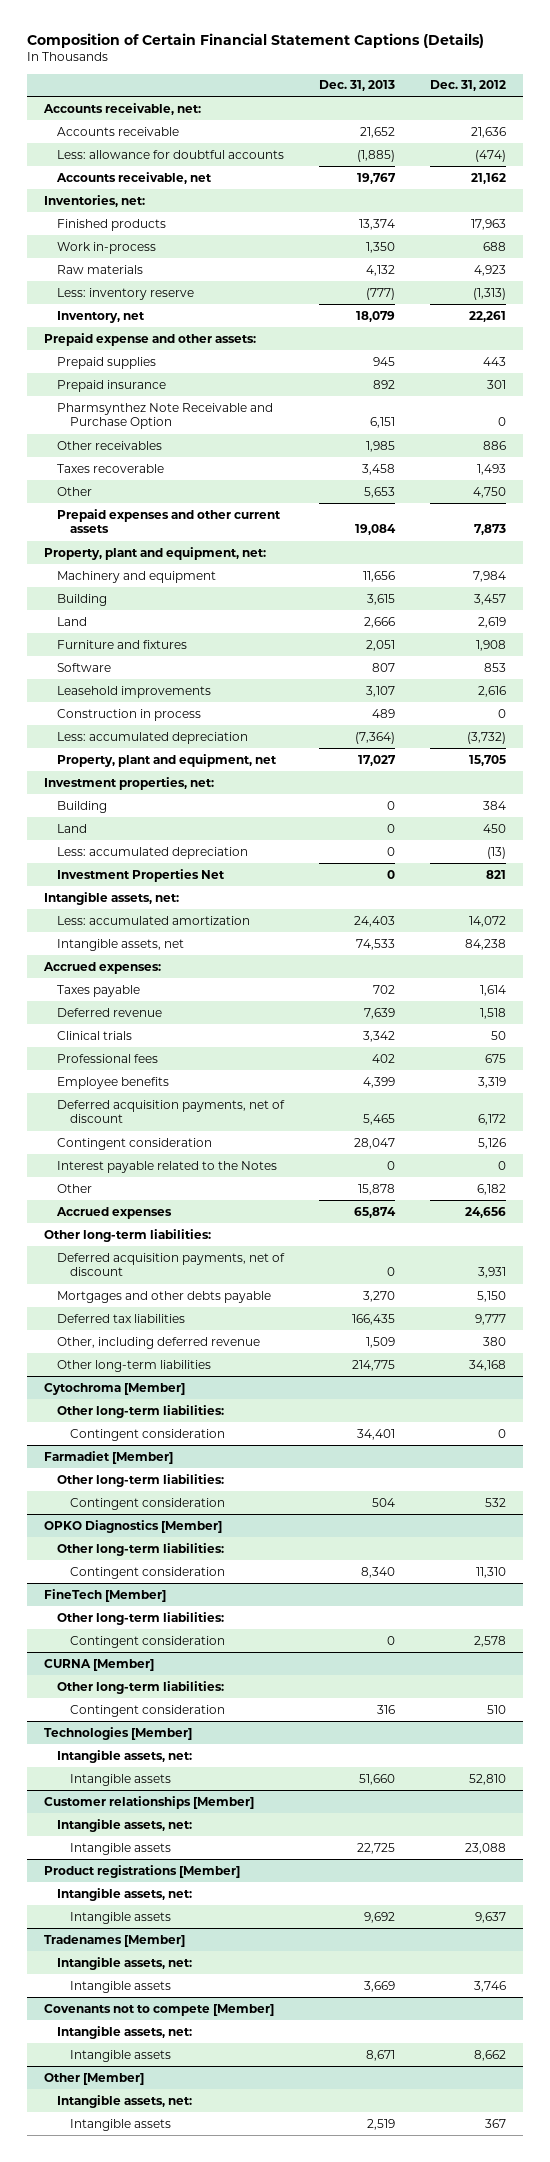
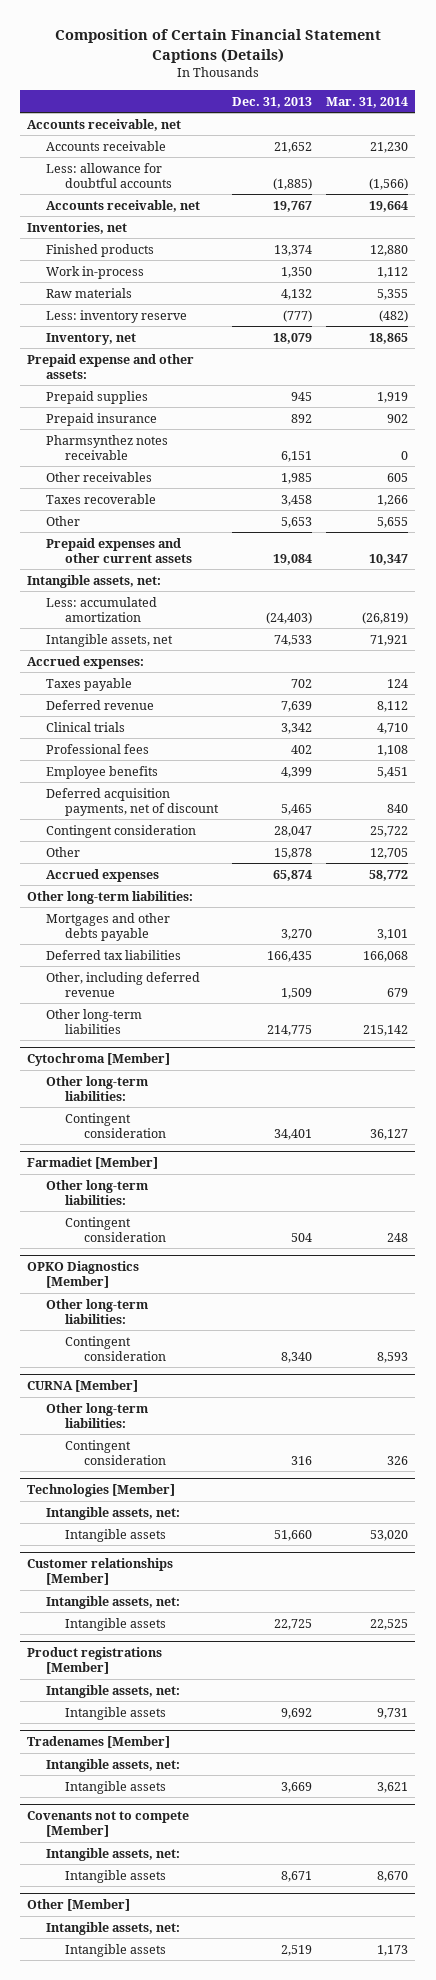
[429,80,506,92] Dec. 31, 2012 -> none
none -> [326,96,409,108] Mar. 31, 2014
[42,102,201,115] Accounts receivable, net: -> [27,118,182,131] Accounts receivable, net
[43,194,145,207] Inventories, net: -> [27,221,128,234] Inventories, net
[56,402,273,430] Pharmsynthez Note Receivable and Purchase Option -> [46,434,169,460] Pharmsynthez notes receivable
[43,546,266,560] Property, plant and equipment, net: -> none
[56,570,216,583] Machinery and equipment -> none
[56,593,107,606] Building -> none
[56,616,87,626] Land -> none
[56,639,187,649] Furniture and fixtures -> none
[56,662,111,672] Software -> none
[56,685,211,698] Leasehold improvements -> none
[56,708,201,721] Construction in process -> none
[56,731,248,744] Less: accumulated depreciation -> none
[56,753,277,767] Property, plant and equipment, net -> none
[43,776,214,790] Investment properties, net: -> none
[56,800,107,813] Building -> none
[56,823,87,833] Land -> none
[56,846,248,859] Less: accumulated depreciation -> none
[56,868,225,882] Investment Properties Net -> none
[353,915,395,927] 24,403 -> [266,611,313,624] (24,403)
[56,1160,277,1173] Interest payable related to the Notes -> none
[56,1252,285,1277] Deferred acquisition payments, net of discount -> none
[43,1588,166,1602] FineTech [Member] -> none
[56,1611,224,1625] Other long-term liabilities: -> none
[69,1635,225,1648] Contingent consideration -> none

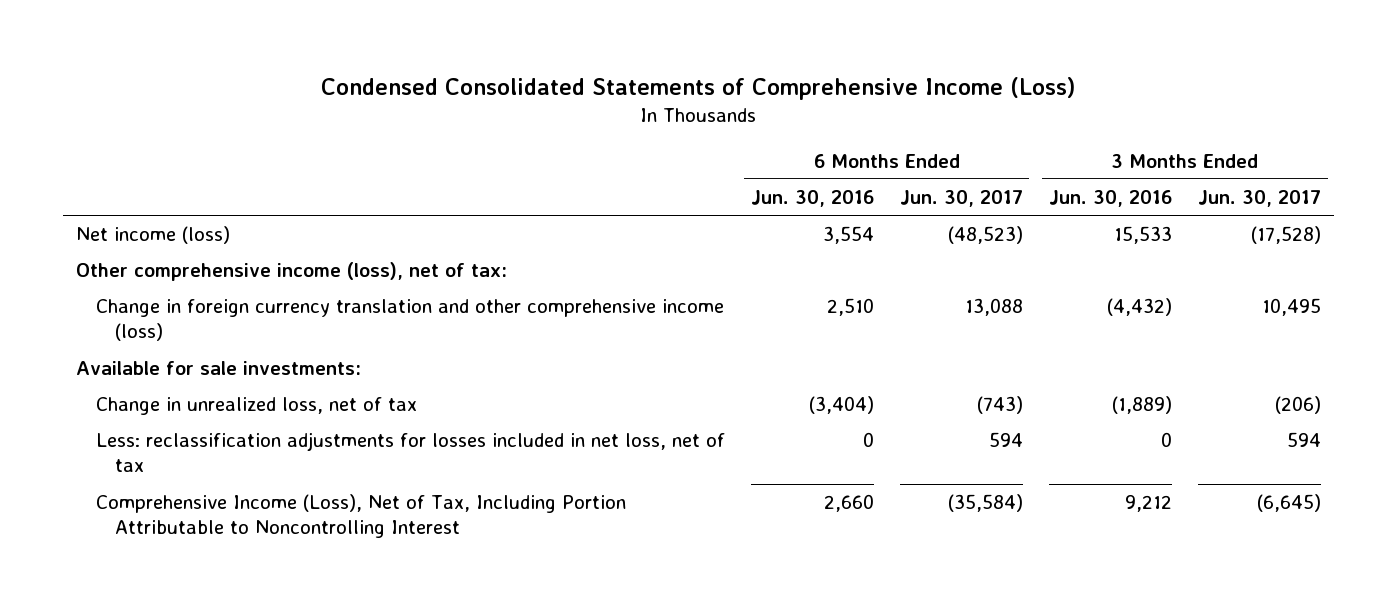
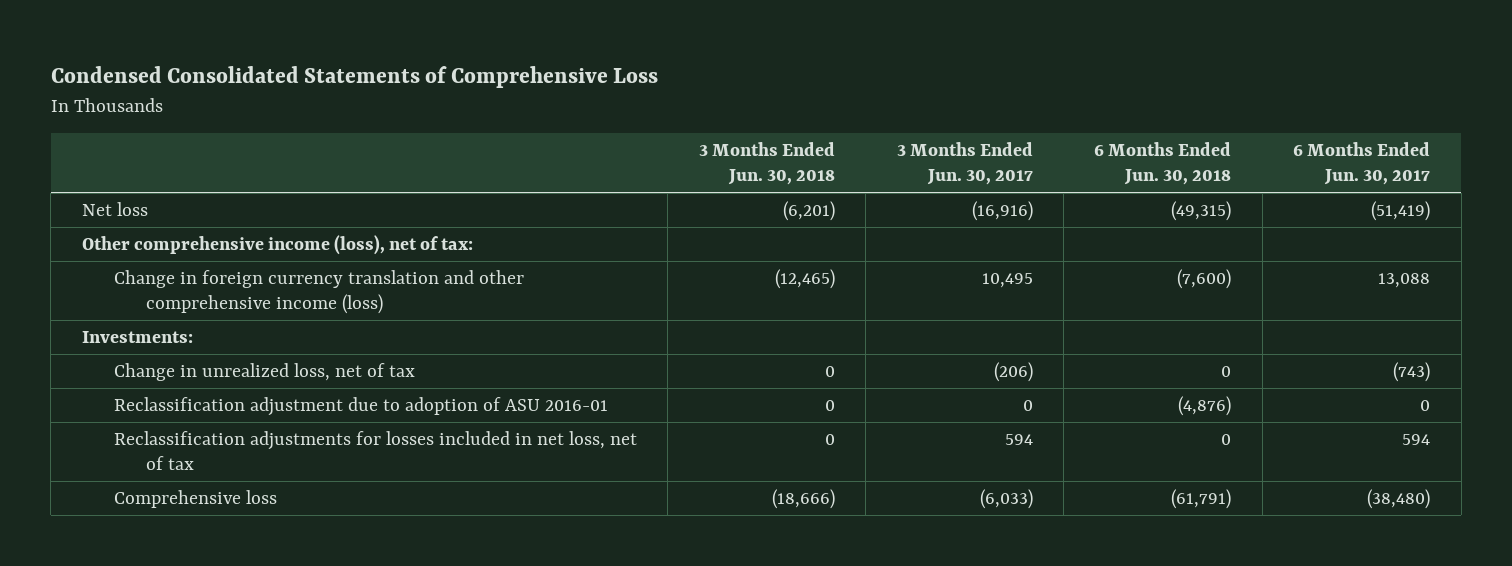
[321,76,1076,100] Condensed Consolidated Statements of Comprehensive Income (Loss) -> [50,66,658,89] Condensed Consolidated Statements of Comprehensive Loss
[750,189,874,207] Jun. 30, 2016 -> none
[1048,189,1172,207] Jun. 30, 2016 -> none
none -> [698,142,835,186] 3 Months Ended Jun. 30, 2018
none -> [1094,142,1232,186] 6 Months Ended Jun. 30, 2018
[75,226,230,245] Net income (loss) -> [81,202,148,217] Net loss
[947,226,1023,245] (48,523) -> [1371,201,1431,222] (51,419)
[1251,226,1322,245] (17,528) -> [971,201,1033,222] (16,916)
[75,361,361,376] Available for sale investments: -> [81,331,193,344] Investments:
[95,494,626,539] Comprehensive Income (Loss), Net of Tax, Including Portion Attributable to Noncontrolling Interest -> none
none -> [114,397,609,417] Reclassification adjustment due to adoption of ASU 2016-01
[95,432,725,473] Less: reclassification adjustments for losses included in net loss, net of tax -> [114,431,638,471] Reclassification adjustments for losses included in net loss, net of tax
none -> [114,490,278,509] Comprehensive loss

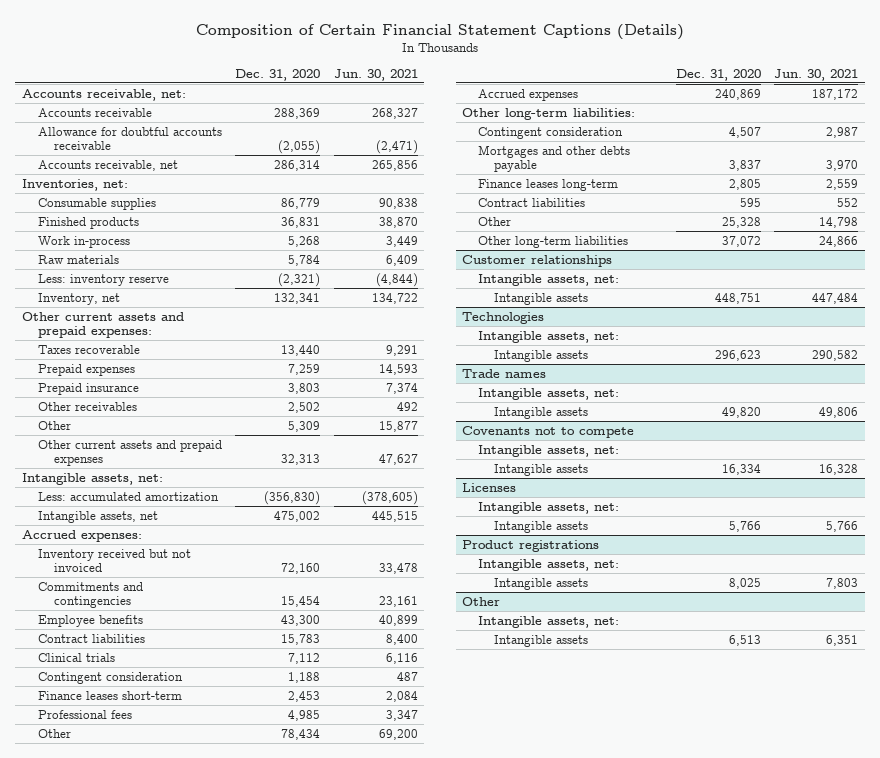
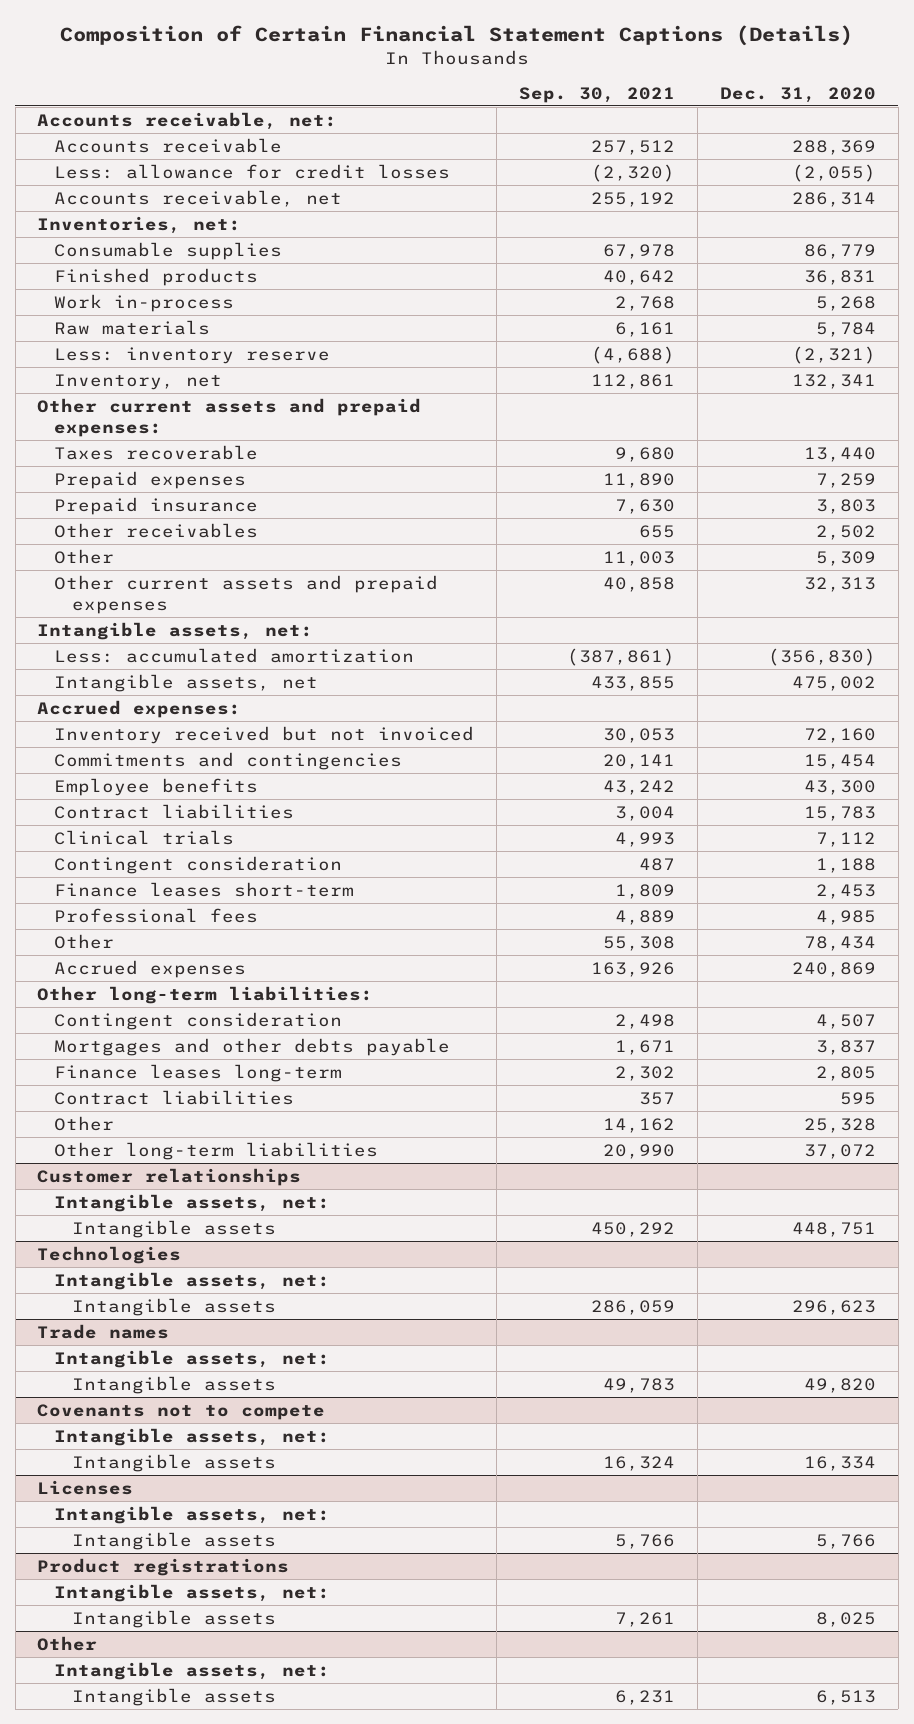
[333,68,418,81] Jun. 30, 2021 -> none
none -> [519,86,676,103] Sep. 30, 2021
[38,126,223,151] Allowance for doubtful accounts receivable -> [54,163,451,179] Less: allowance for credit losses

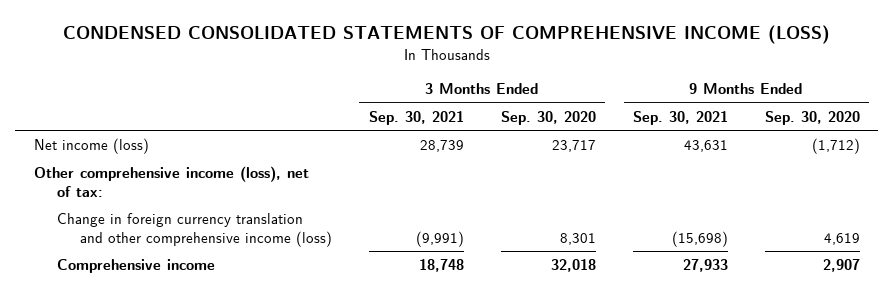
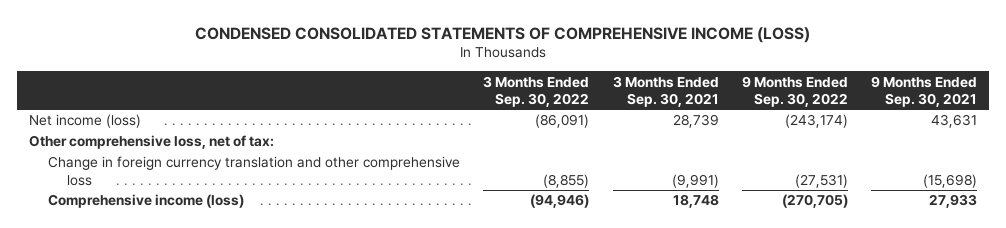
[500,110,596,125] Sep. 30, 2020 -> none
[764,110,860,125] Sep. 30, 2020 -> none
none -> [483,75,590,107] 3 Months Ended Sep. 30, 2022
none -> [741,75,848,107] 9 Months Ended Sep. 30, 2022
[33,166,309,197] Other comprehensive income (loss), net of tax: -> [28,135,274,150] Other comprehensive loss, net of tax:
[56,213,332,247] Change in foreign currency translation and other comprehensive income (loss) -> [48,156,461,186] Change in foreign currency translation and other comprehensive loss
[56,259,215,274] Comprehensive income -> [48,194,245,209] Comprehensive income (loss)

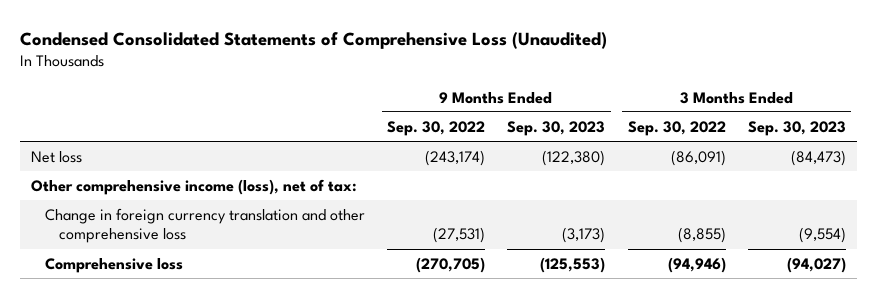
[194,26,810,43] CONDENSED CONSOLIDATED STATEMENTS OF COMPREHENSIVE INCOME (LOSS) -> [19,31,607,49] Condensed Consolidated Statements of Comprehensive Loss (Unaudited)
[612,75,719,107] 3 Months Ended Sep. 30, 2021 -> none
[871,75,978,107] 9 Months Ended Sep. 30, 2021 -> none
none -> [507,121,606,137] Sep. 30, 2023
none -> [747,121,846,137] Sep. 30, 2023
[28,114,141,129] Net income (loss) -> [30,151,82,164] Net loss
[28,135,274,150] Other comprehensive loss, net of tax: -> [30,179,357,196] Other comprehensive income (loss), net of tax:
[48,194,245,209] Comprehensive income (loss) -> [45,258,184,274] Comprehensive loss

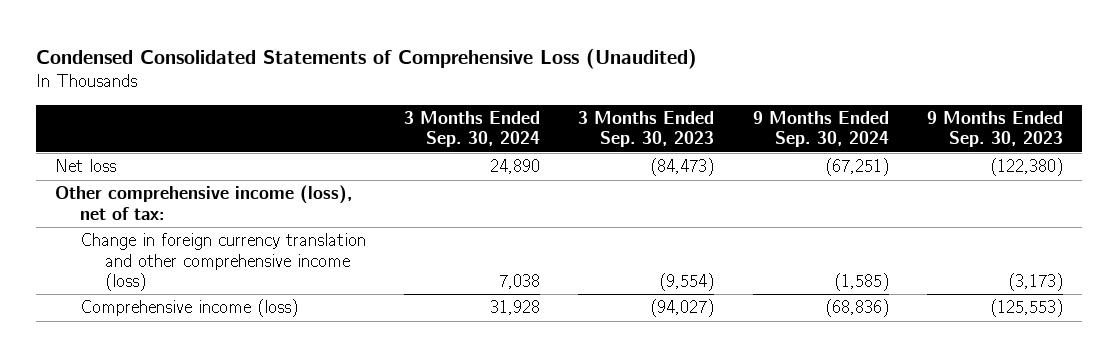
[387,121,486,137] Sep. 30, 2022 -> none
[627,121,726,137] Sep. 30, 2022 -> none
none -> [404,110,541,148] 3 Months Ended Sep. 30, 2024
none -> [752,110,889,148] 9 Months Ended Sep. 30, 2024
[45,208,366,244] Change in foreign currency translation and other comprehensive loss -> [80,233,367,292] Change in foreign currency translation and other comprehensive income (loss)
[45,258,184,274] Comprehensive loss -> [80,299,299,318] Comprehensive income (loss)

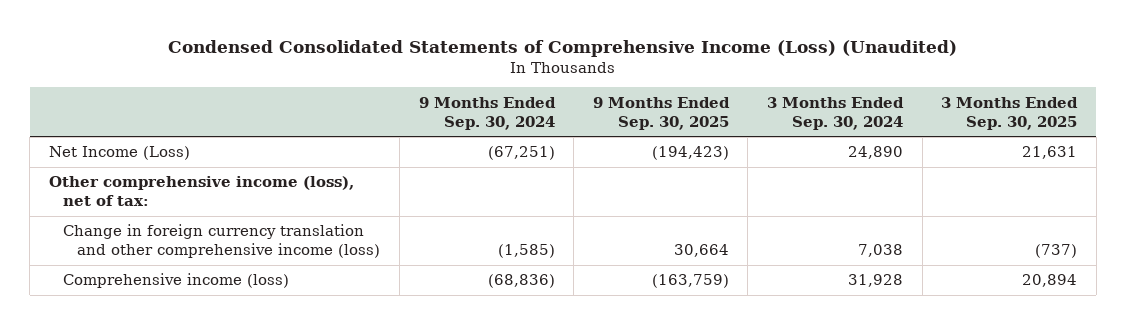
[36,48,698,69] Condensed Consolidated Statements of Comprehensive Loss (Unaudited) -> [168,39,958,57] Condensed Consolidated Statements of Comprehensive Income (Loss) (Unaudited)
[578,110,715,148] 3 Months Ended Sep. 30, 2023 -> none
[926,110,1063,148] 9 Months Ended Sep. 30, 2023 -> none
none -> [592,96,730,130] 9 Months Ended Sep. 30, 2025
none -> [941,96,1079,130] 3 Months Ended Sep. 30, 2025
[55,159,117,173] Net loss -> [49,146,191,161] Net Income (Loss)

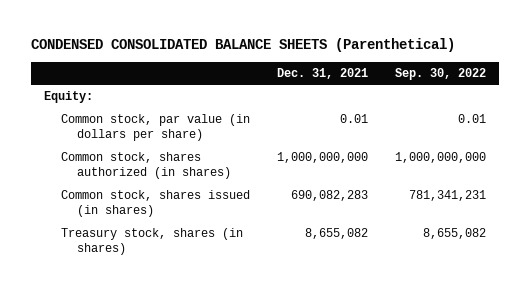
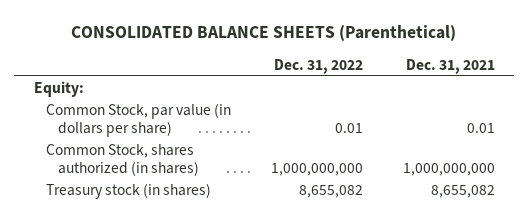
[30,38,455,53] CONDENSED CONSOLIDATED BALANCE SHEETS (Parenthetical) -> [71,25,457,42] CONSOLIDATED BALANCE SHEETS (Parenthetical)
[394,68,486,81] Sep. 30, 2022 -> none
none -> [273,58,363,74] Dec. 31, 2022
[60,190,250,218] Common stock, shares issued (in shares) -> none
[60,114,250,142] Common stock, par value (in dollars per share) -> [46,103,232,138] Common Stock, par value (in dollars per share)
[60,152,232,180] Common stock, shares authorized (in shares) -> [46,144,200,177] Common Stock, shares authorized (in shares)
[60,228,243,256] Treasury stock, shares (in shares) -> [46,183,212,200] Treasury stock (in shares)

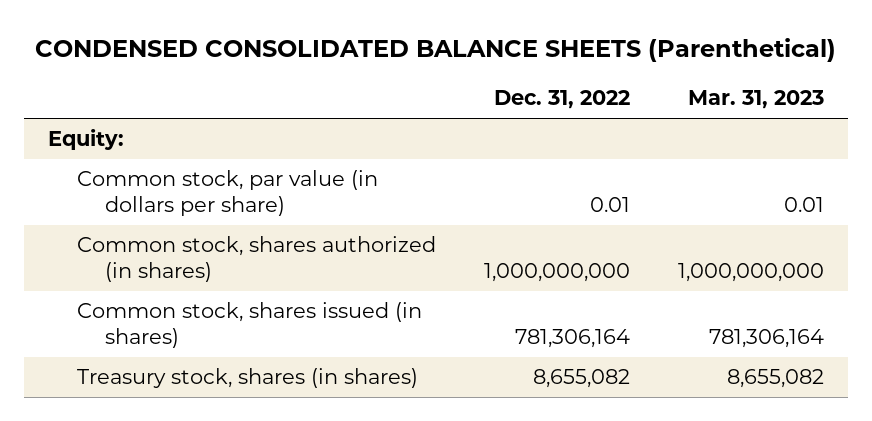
[71,25,457,42] CONSOLIDATED BALANCE SHEETS (Parenthetical) -> [35,37,837,62] CONDENSED CONSOLIDATED BALANCE SHEETS (Parenthetical)
[405,58,495,74] Dec. 31, 2021 -> none
none -> [687,90,824,110] Mar. 31, 2023
[46,103,232,138] Common Stock, par value (in dollars per share) -> [76,170,378,217] Common stock, par value (in dollars per share)
[46,144,200,177] Common Stock, shares authorized (in shares) -> [76,236,436,283] Common stock, shares authorized (in shares)
none -> [76,302,422,349] Common stock, shares issued (in shares)
[46,183,212,200] Treasury stock (in shares) -> [76,368,418,389] Treasury stock, shares (in shares)

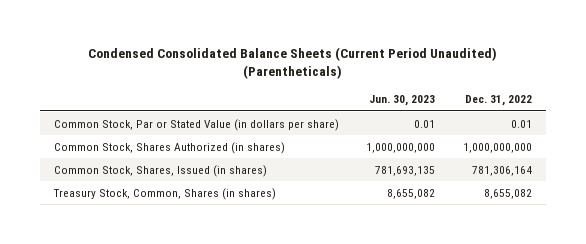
[35,37,837,62] CONDENSED CONSOLIDATED BALANCE SHEETS (Parenthetical) -> [87,47,497,80] Condensed Consolidated Balance Sheets (Current Period Unaudited) (Parentheticals)
[687,90,824,110] Mar. 31, 2023 -> none
none -> [369,95,436,107] Jun. 30, 2023
[48,129,125,151] Equity: -> none
[76,170,378,217] Common stock, par value (in dollars per share) -> [53,118,339,131] Common Stock, Par or Stated Value (in dollars per share)
[76,236,436,283] Common stock, shares authorized (in shares) -> [53,141,285,154] Common Stock, Shares Authorized (in shares)
[76,302,422,349] Common stock, shares issued (in shares) -> [53,164,267,177] Common Stock, Shares, Issued (in shares)
[76,368,418,389] Treasury stock, shares (in shares) -> [52,187,276,200] Treasury Stock, Common, Shares (in shares)

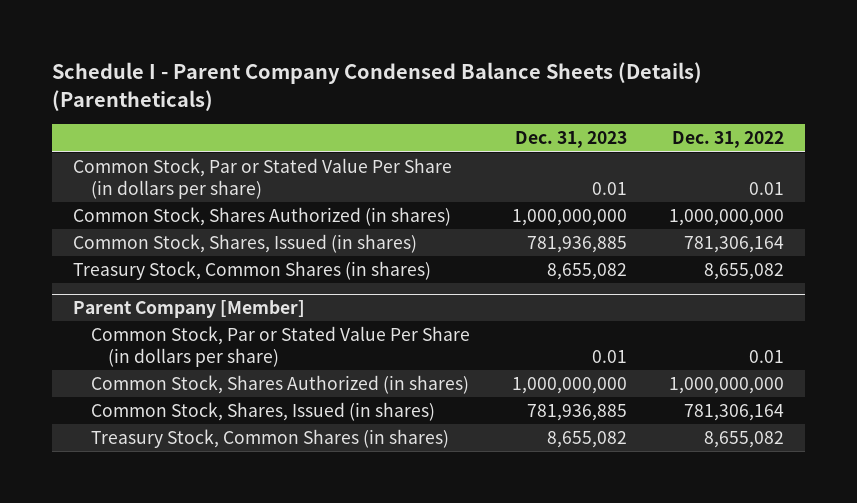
[87,47,497,80] Condensed Consolidated Balance Sheets (Current Period Unaudited) (Parentheticals) -> [52,62,703,111] Schedule I - Parent Company Condensed Balance Sheets (Details) (Parentheticals)
[369,95,436,107] Jun. 30, 2023 -> none
none -> [514,131,627,149] Dec. 31, 2023
[53,118,339,131] Common Stock, Par or Stated Value (in dollars per share) -> [73,158,453,200] Common Stock, Par or Stated Value Per Share (in dollars per share)
[52,187,276,200] Treasury Stock, Common, Shares (in shares) -> [73,261,432,281] Treasury Stock, Common Shares (in shares)
none -> [73,300,306,319] Parent Company [Member]
none -> [90,326,470,368] Common Stock, Par or Stated Value Per Share (in dollars per share)
none -> [90,375,469,395] Common Stock, Shares Authorized (in shares)
none -> [90,402,435,422] Common Stock, Shares, Issued (in shares)
none -> [90,429,449,449] Treasury Stock, Common Shares (in shares)

